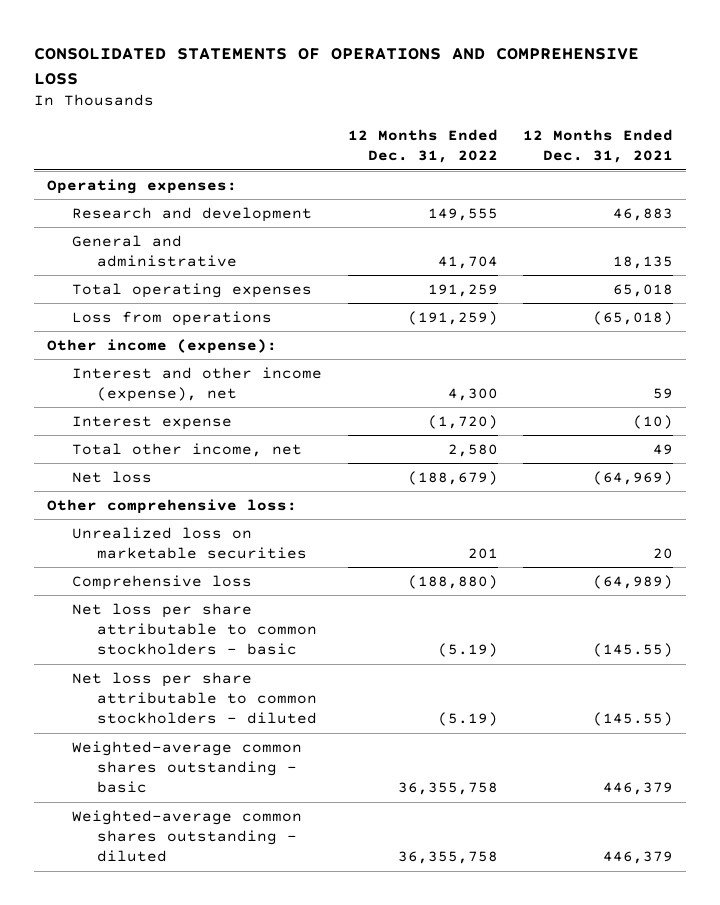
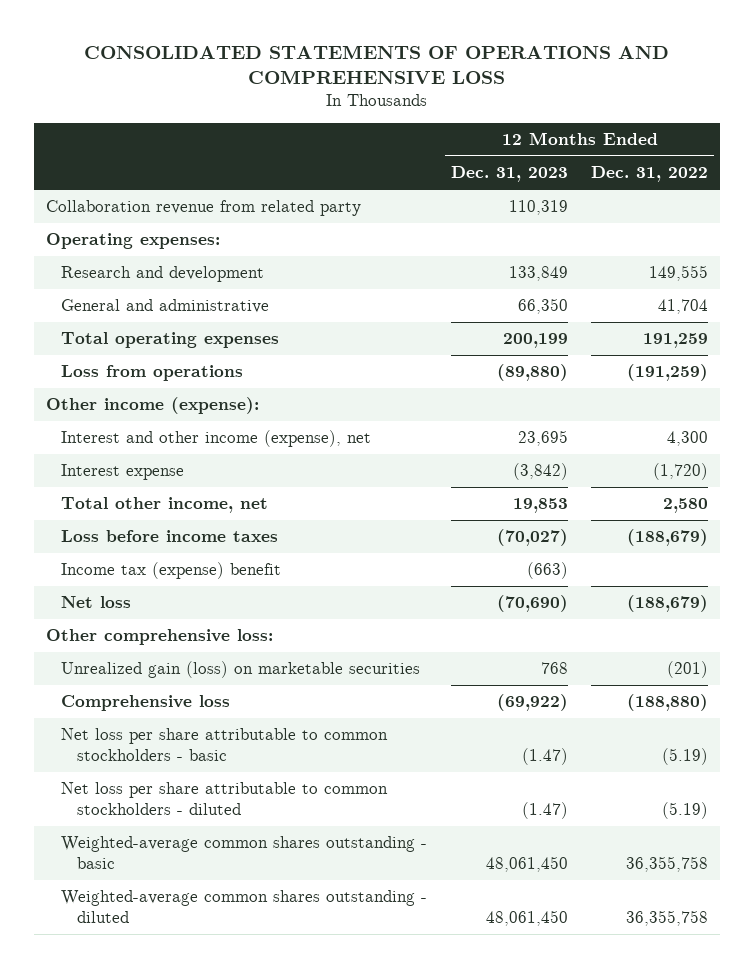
[523,129,674,164] 12 Months Ended Dec. 31, 2021 -> none
none -> [450,166,568,183] Dec. 31, 2023
none -> [45,200,361,217] Collaboration revenue from related party
none -> [61,530,279,543] Loss before income taxes
none -> [61,562,282,580] Income tax (expense) benefit
[71,526,307,560] Unrealized loss on marketable securities -> [61,661,421,679] Unrealized gain (loss) on marketable securities
[467,548,498,560] 201 -> [667,661,709,679] (201)

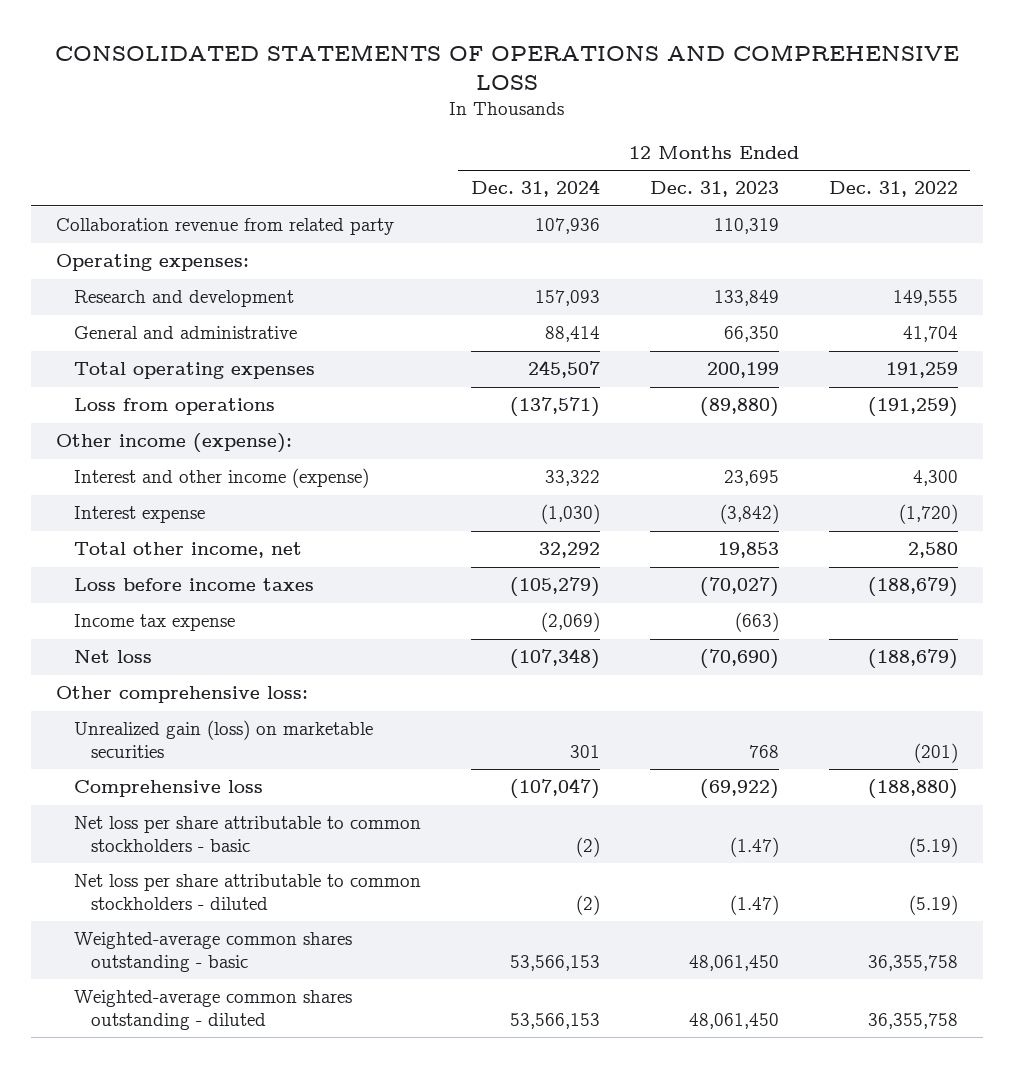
none -> [470,179,600,198] Dec. 31, 2024
[61,430,372,448] Interest and other income (expense), net -> [73,468,369,489] Interest and other income (expense)
[61,562,282,580] Income tax (expense) benefit -> [73,614,235,632] Income tax expense

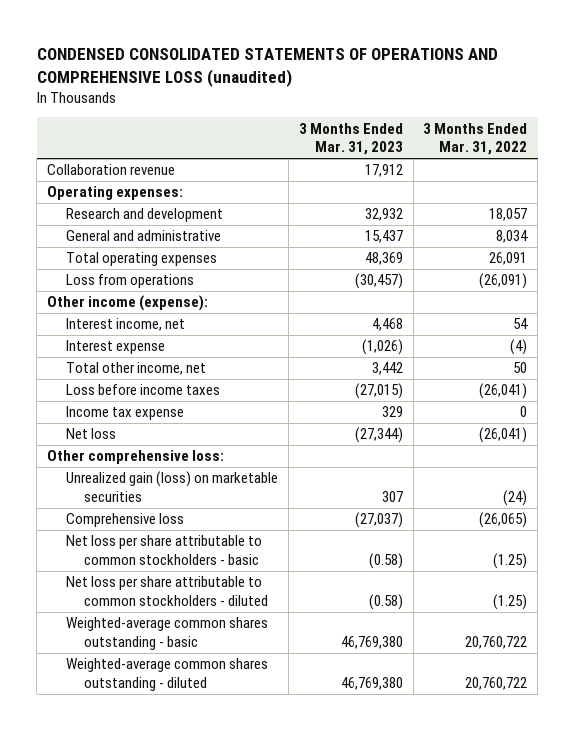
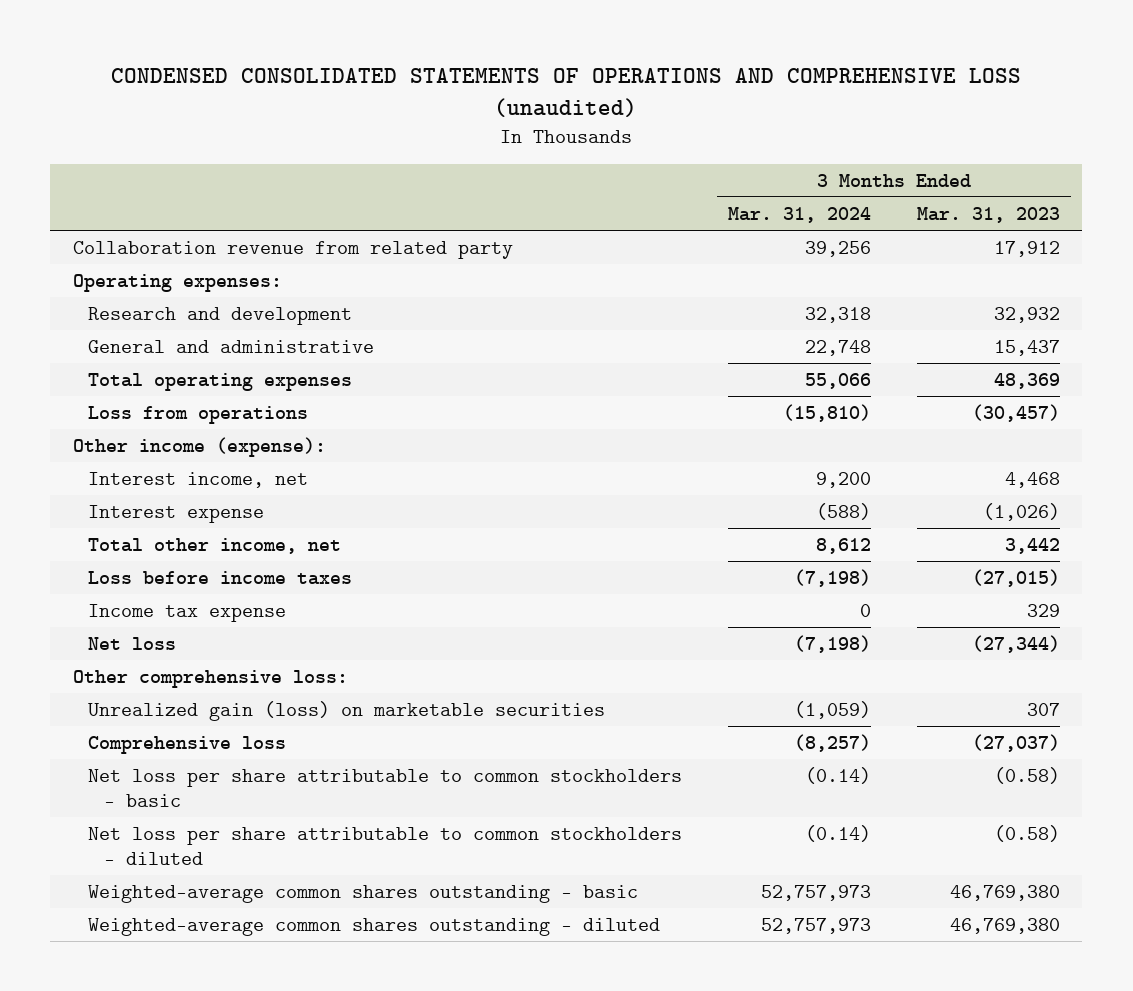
[423,122,528,156] 3 Months Ended Mar. 31, 2022 -> none
none -> [727,206,871,223] Mar. 31, 2024
[47,164,176,176] Collaboration revenue -> [73,240,514,259] Collaboration revenue from related party

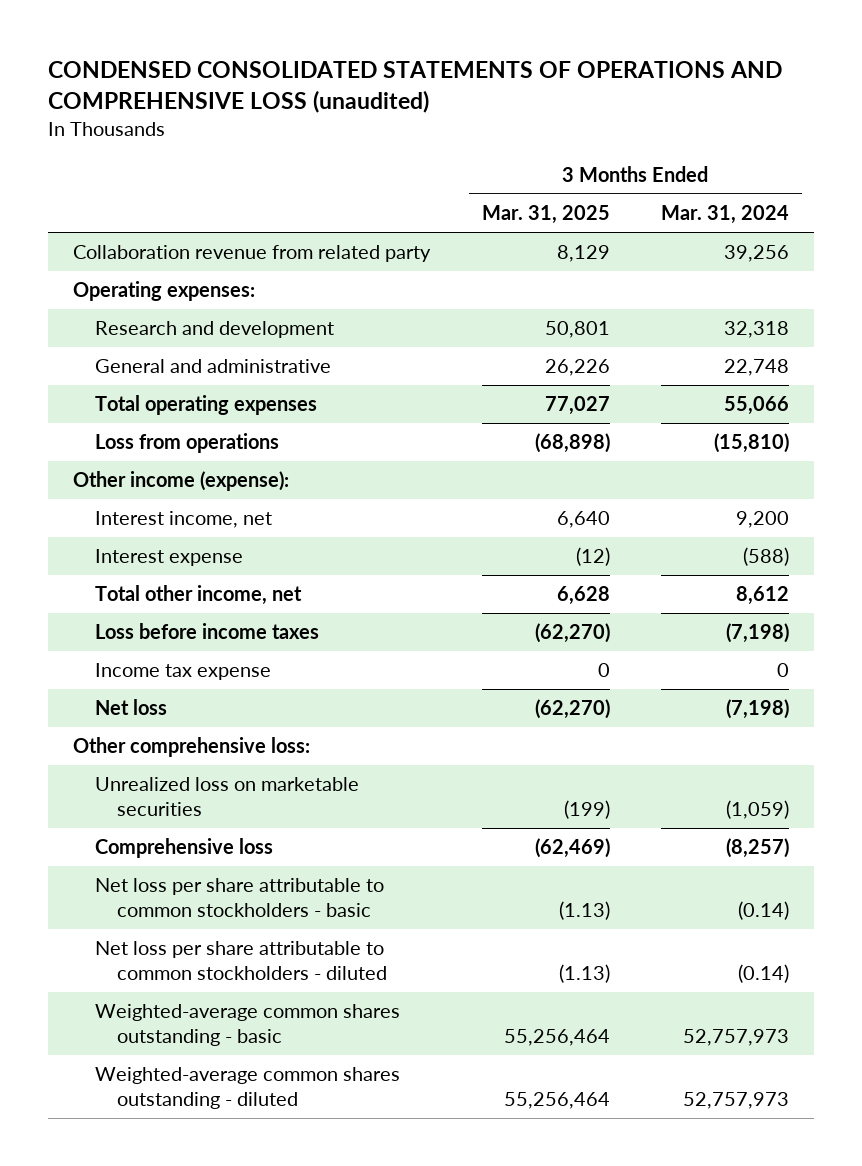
[916,206,1060,223] Mar. 31, 2023 -> none
none -> [481,204,610,224] Mar. 31, 2025
[88,700,606,721] Unrealized gain (loss) on marketable securities -> [95,777,360,817] Unrealized loss on marketable securities

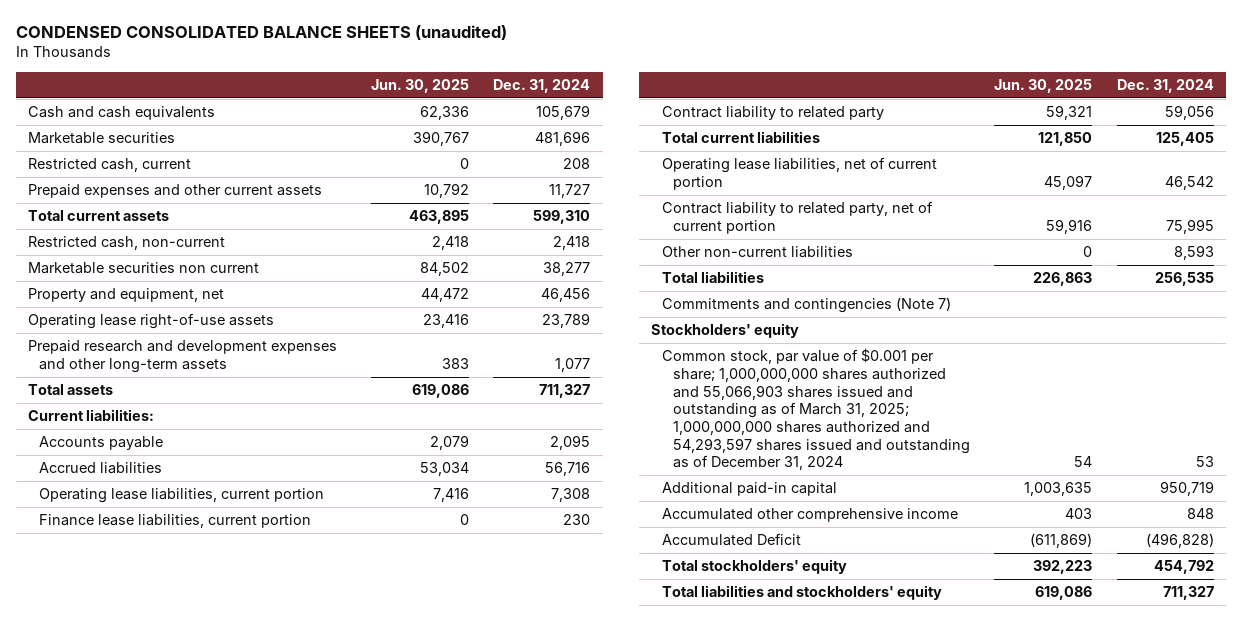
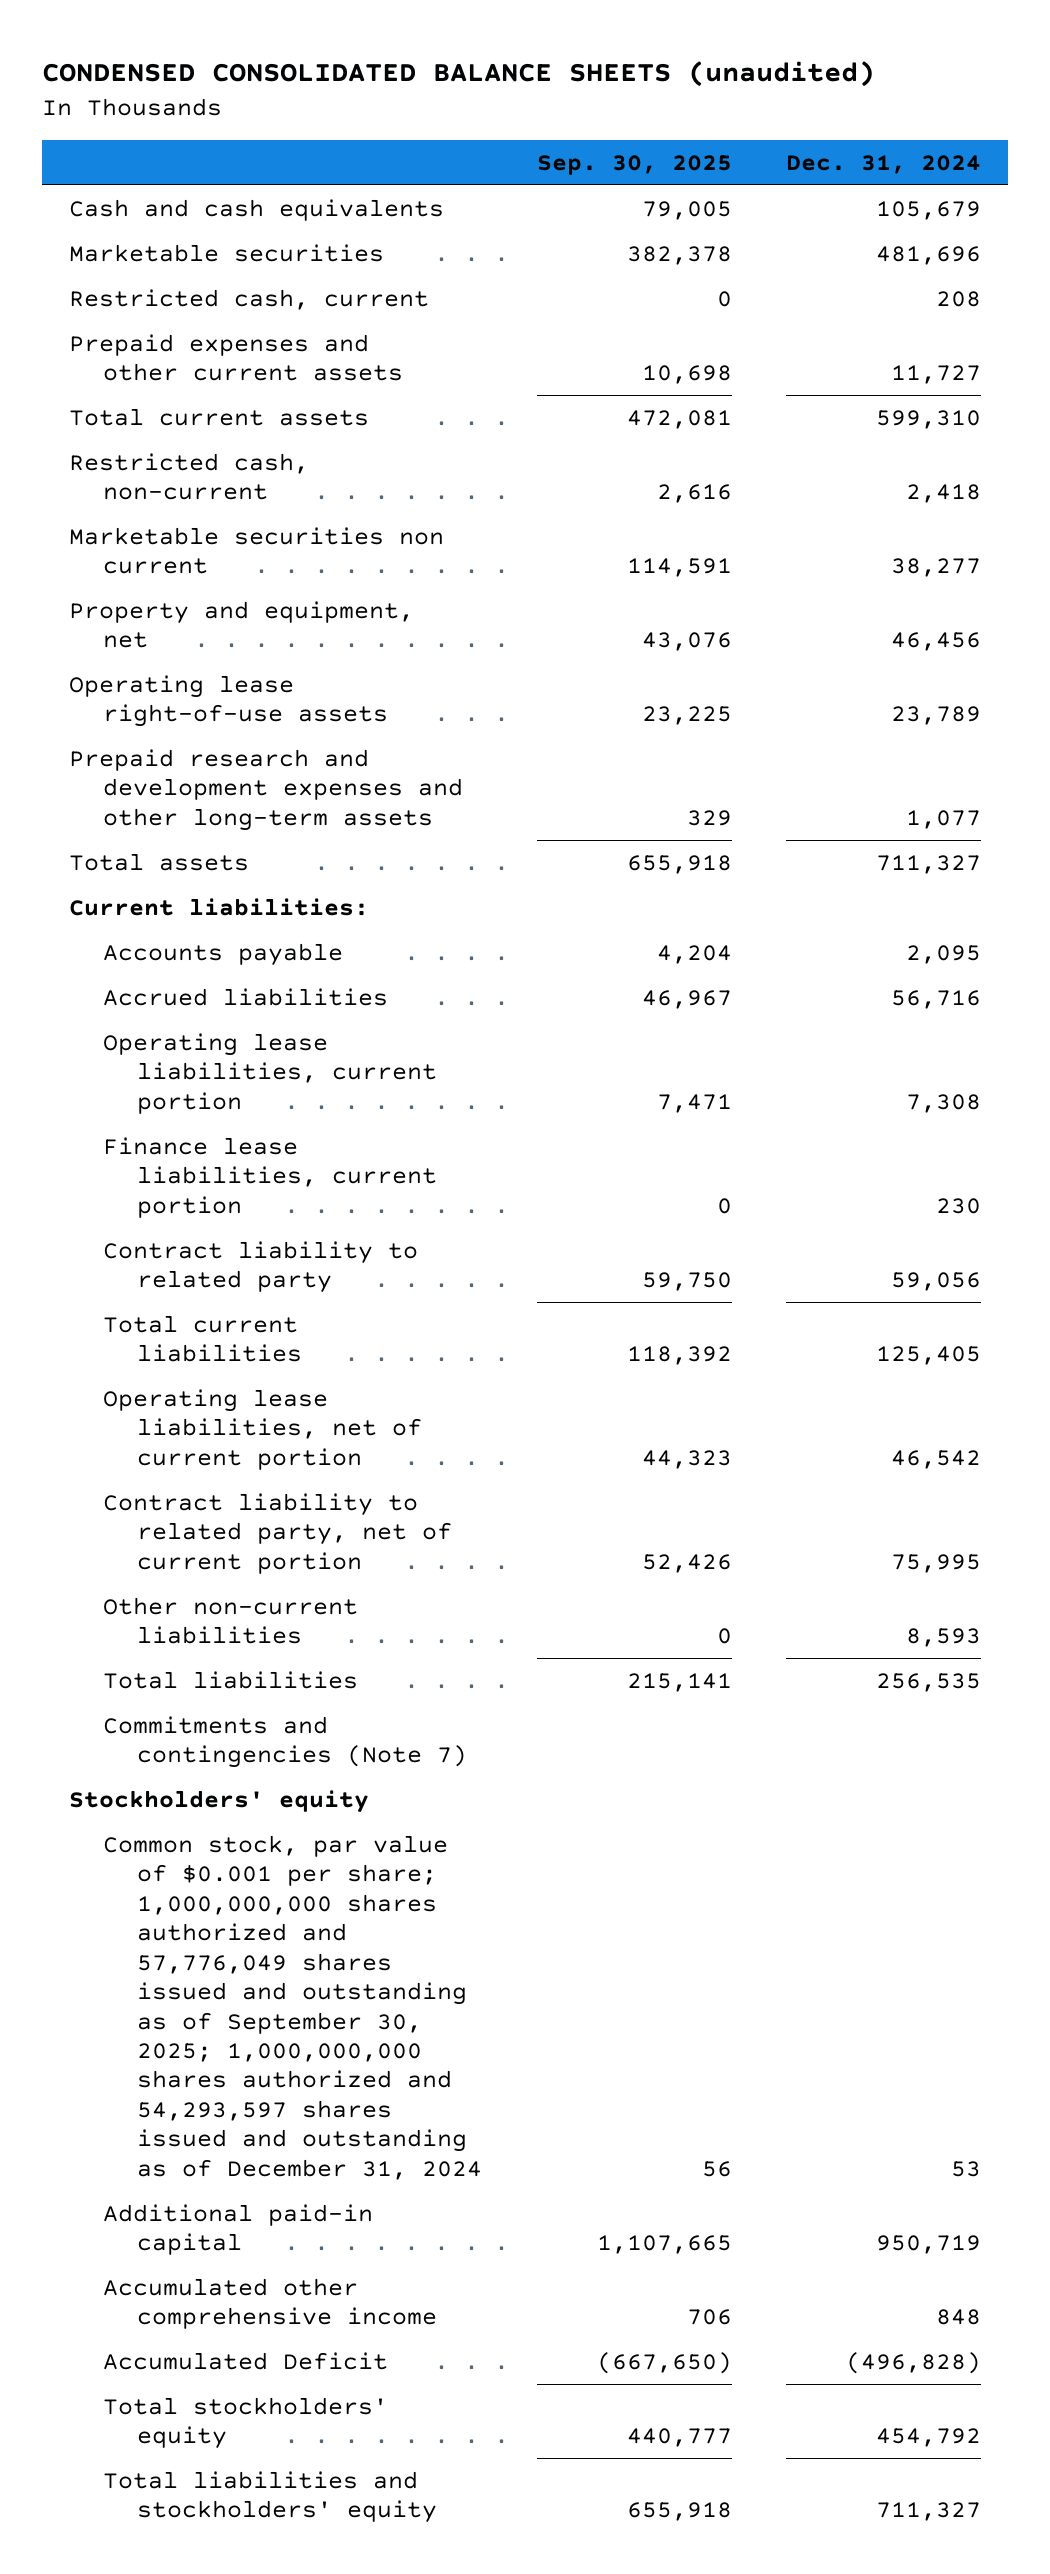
[370,79,469,94] Jun. 30, 2025 -> none
none -> [536,154,732,175] Sep. 30, 2025
[661,348,970,471] Common stock, par value of $0.001 per share; 1,000,000,000 shares authorized and 55,066,903 shares issued and outstanding as of March 31, 2025; 1,000,000,000 shares authorized and 54,293,597 shares issued and outstanding as of December 31, 2024 -> [103,1834,483,2180] Common stock, par value of $0.001 per share; 1,000,000,000 shares authorized and 57,776,049 shares issued and outstanding as of September 30, 2025; 1,000,000,000 shares authorized and 54,293,597 shares issued and outstanding as of December 31, 2024

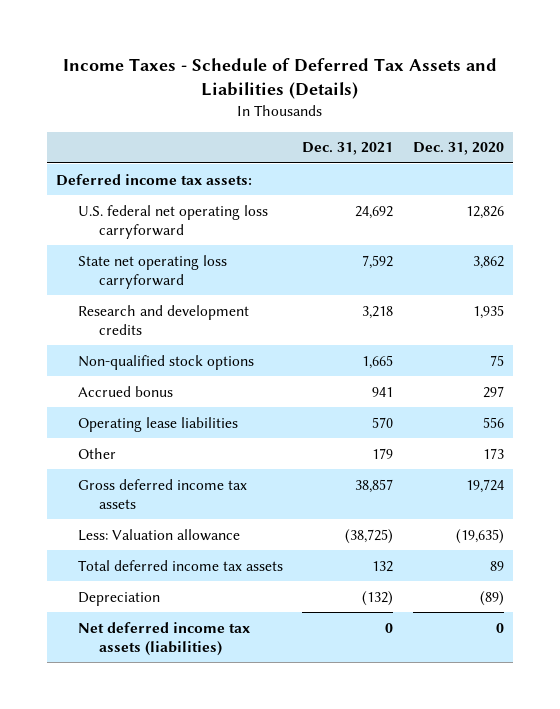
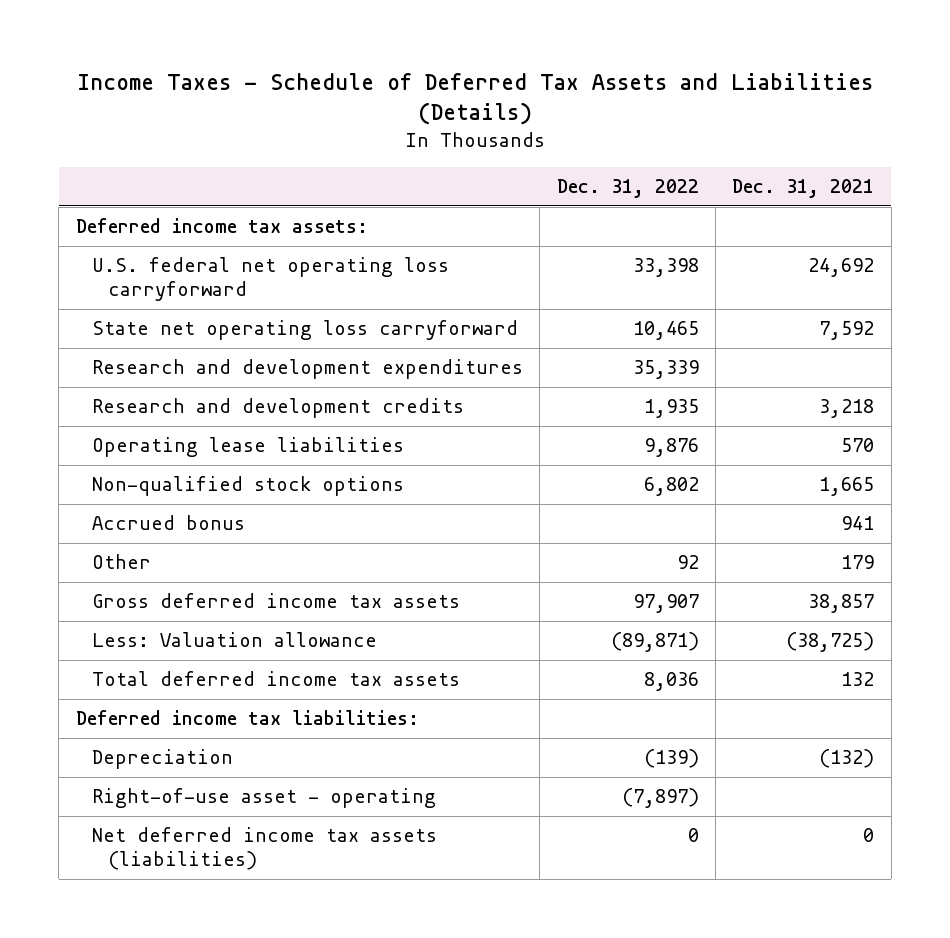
[412,142,504,156] Dec. 31, 2020 -> none
none -> [556,179,699,199] Dec. 31, 2022
none -> [91,359,523,380] Research and development expenditures
[77,416,238,432] Operating lease liabilities -> [91,437,404,458] Operating lease liabilities
none -> [75,710,419,726] Deferred income tax liabilities:
none -> [91,788,436,809] Right-of-use asset - operating

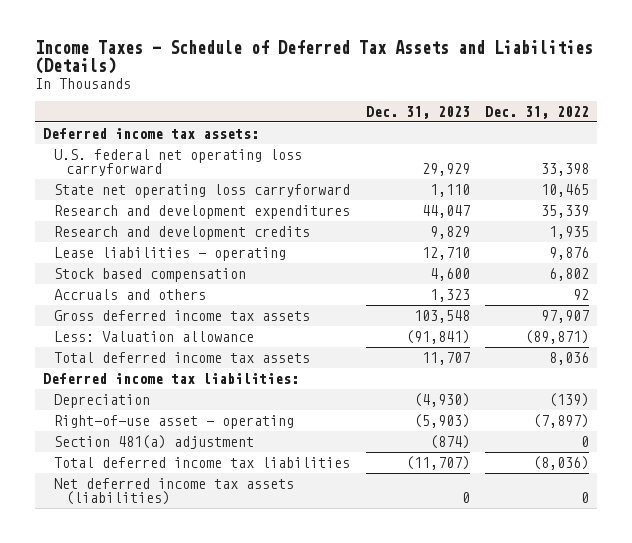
[732,179,875,199] Dec. 31, 2021 -> none
none -> [365,105,470,119] Dec. 31, 2023
[91,515,245,531] Accrued bonus -> none
[91,554,151,570] Other -> none
[91,437,404,458] Operating lease liabilities -> [54,246,287,261] Lease liabilities - operating
[91,476,404,497] Non-qualified stock options -> [54,267,247,282] Stock based compensation
none -> [54,288,207,300] Accruals and others
none -> [54,434,255,449] Section 481(a) adjustment
none -> [54,456,351,468] Total deferred income tax liabilities

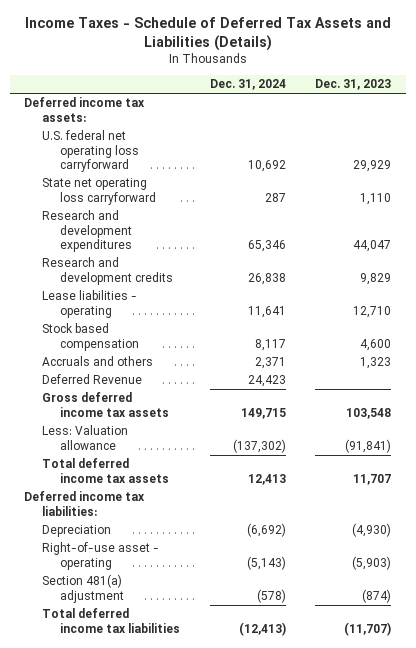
[485,105,590,119] Dec. 31, 2022 -> none
none -> [209,79,286,91] Dec. 31, 2024
none -> [42,374,143,385] Deferred Revenue
[54,477,295,506] Net deferred income tax assets (liabilities) -> none

